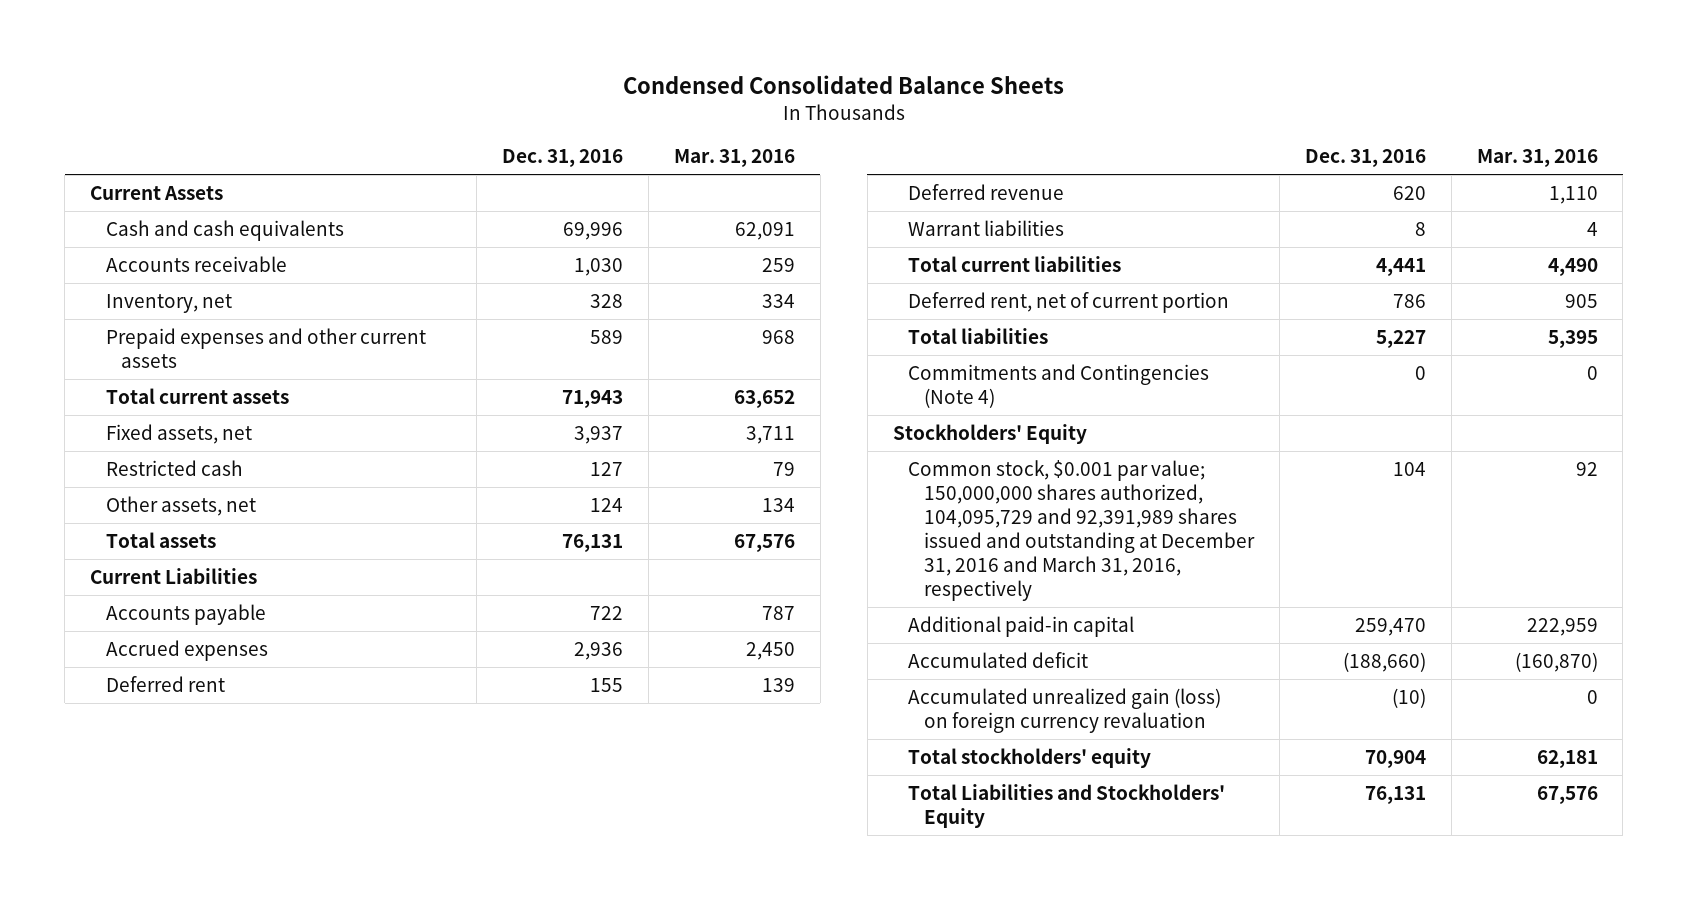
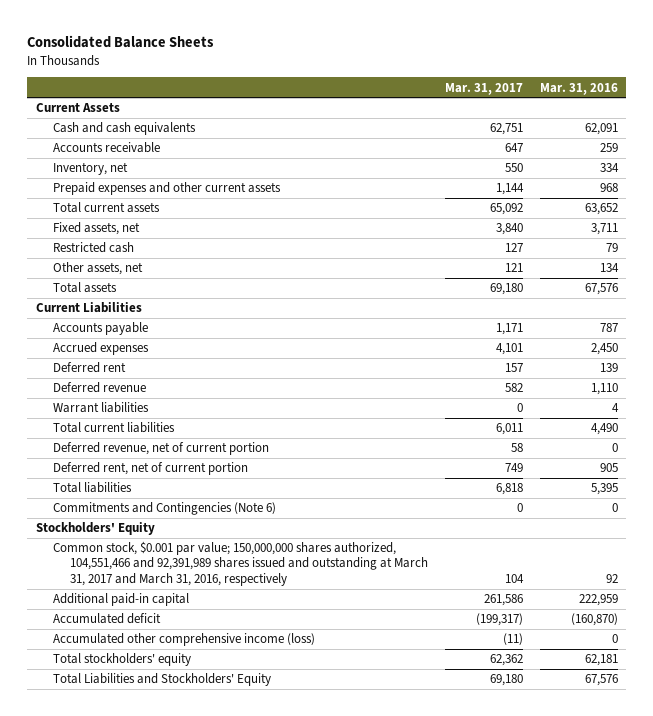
[622,75,1064,95] Condensed Consolidated Balance Sheets -> [27,35,215,49] Consolidated Balance Sheets
[501,149,623,168] Dec. 31, 2016 -> none
none -> [444,82,523,95] Mar. 31, 2017
none -> [52,442,269,456] Deferred revenue, net of current portion
[908,363,1210,408] Commitments and Contingencies (Note 4) -> [52,502,276,516] Commitments and Contingencies (Note 6)
[908,459,1255,601] Common stock, $0.001 par value; 150,000,000 shares authorized, 104,095,729 and 92,391,989 shares issued and outstanding at December 31, 2016 and March 31, 2016, respectively -> [52,541,428,586] Common stock, $0.001 par value; 150,000,000 shares authorized, 104,551,466 and 92,391,989 shares issued and outstanding at March 31, 2017 and March 31, 2016, respectively
[908,687,1222,733] Accumulated unrealized gain (loss) on foreign currency revaluation -> none
none -> [52,633,315,647] Accumulated other comprehensive income (loss)

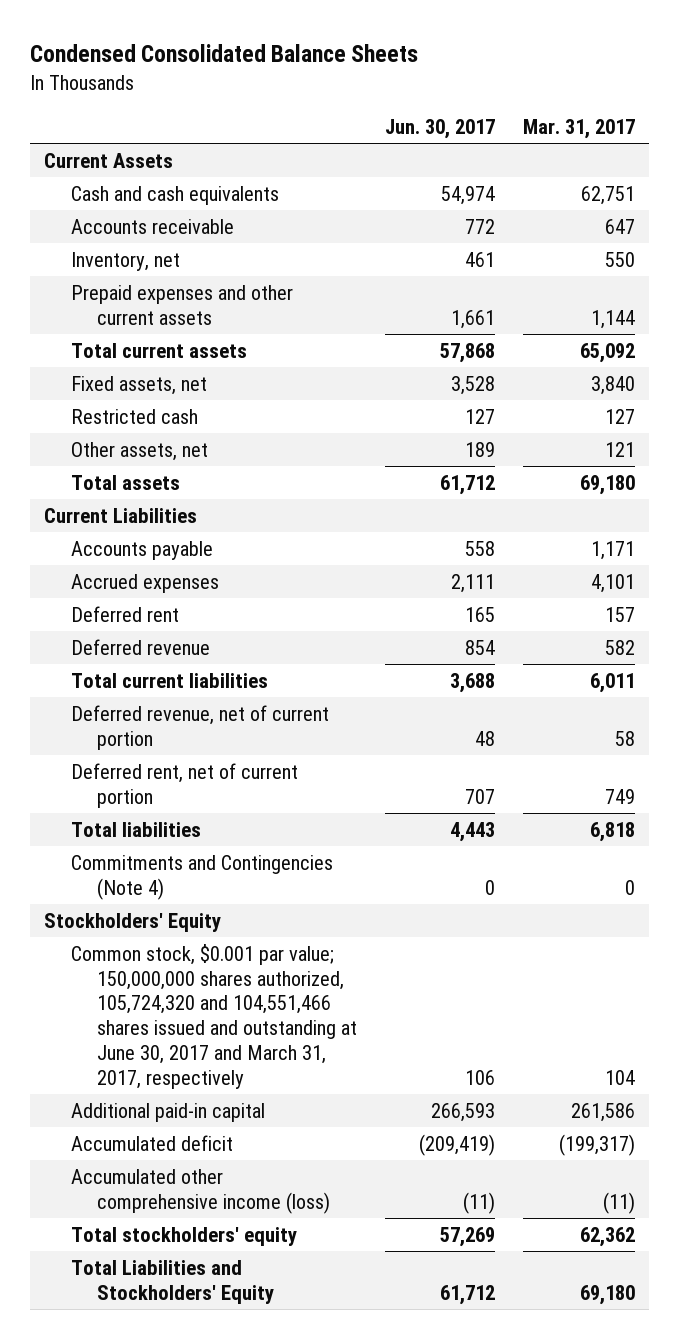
[27,35,215,49] Consolidated Balance Sheets -> [30,44,419,63] Condensed Consolidated Balance Sheets
[539,82,618,95] Mar. 31, 2016 -> none
none -> [385,119,496,140] Jun. 30, 2017
[52,402,149,414] Warrant liabilities -> none
[52,502,276,516] Commitments and Contingencies (Note 6) -> [70,854,333,900] Commitments and Contingencies (Note 4)
[52,541,428,586] Common stock, $0.001 par value; 150,000,000 shares authorized, 104,551,466 and 92,391,989 shares issued and outstanding at March 31, 2017 and March 31, 2016, respectively -> [70,943,358,1090] Common stock, $0.001 par value; 150,000,000 shares authorized, 105,724,320 and 104,551,466 shares issued and outstanding at June 30, 2017 and March 31, 2017, respectively

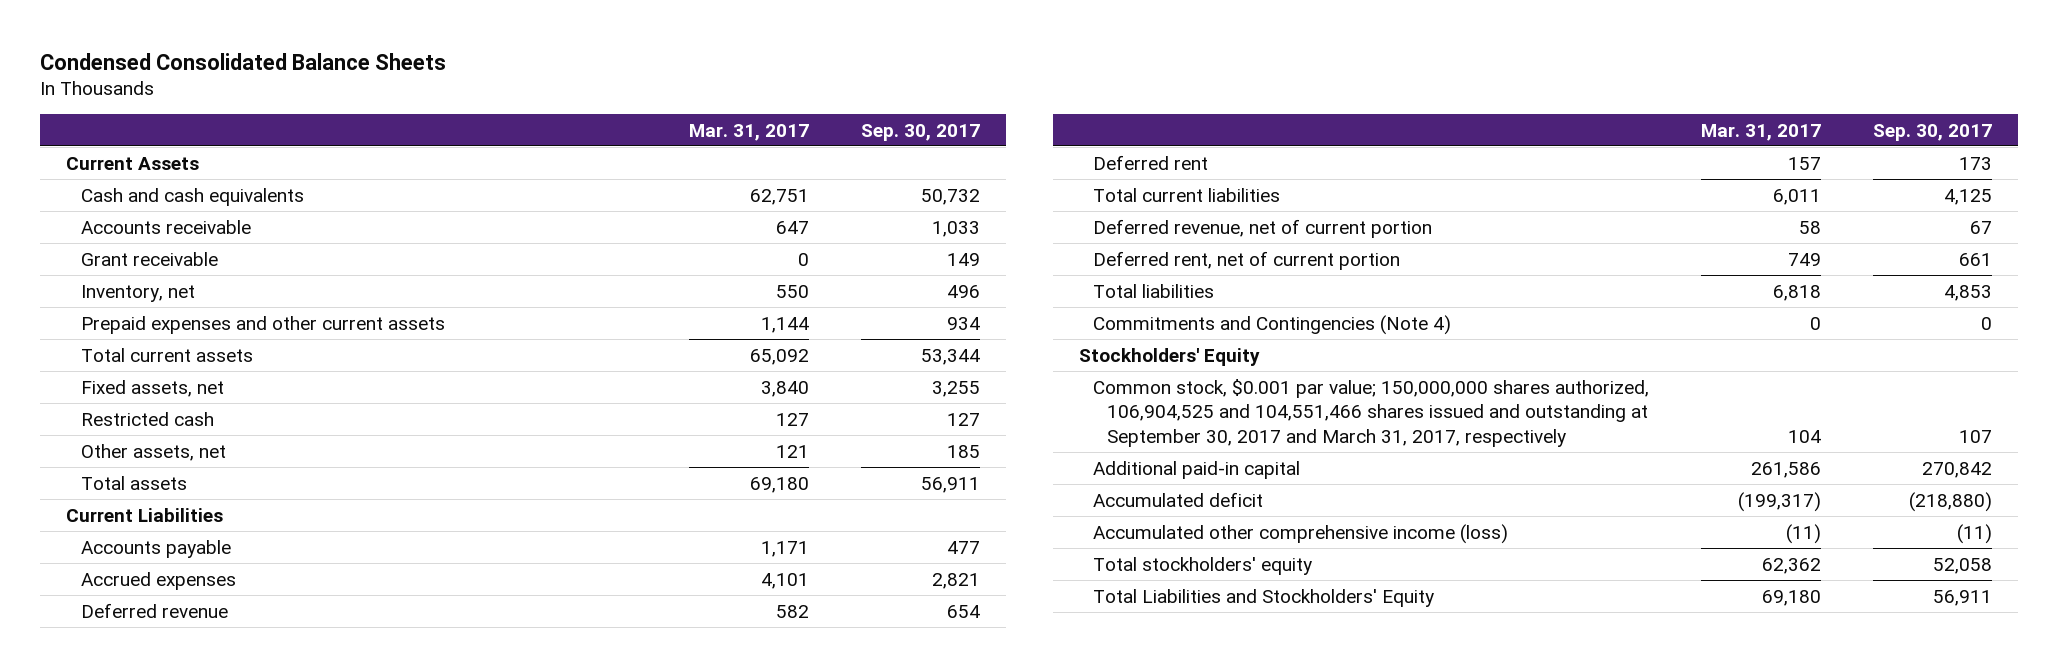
[385,119,496,140] Jun. 30, 2017 -> none
none -> [860,123,980,141] Sep. 30, 2017
none -> [80,251,218,266] Grant receivable
[70,605,179,622] Deferred rent -> [1093,154,1209,170] Deferred rent
[70,943,358,1090] Common stock, $0.001 par value; 150,000,000 shares authorized, 105,724,320 and 104,551,466 shares issued and outstanding at June 30, 2017 and March 31, 2017, respectively -> [1093,378,1650,447] Common stock, $0.001 par value; 150,000,000 shares authorized, 106,904,525 and 104,551,466 shares issued and outstanding at September 30, 2017 and March 31, 2017, respectively

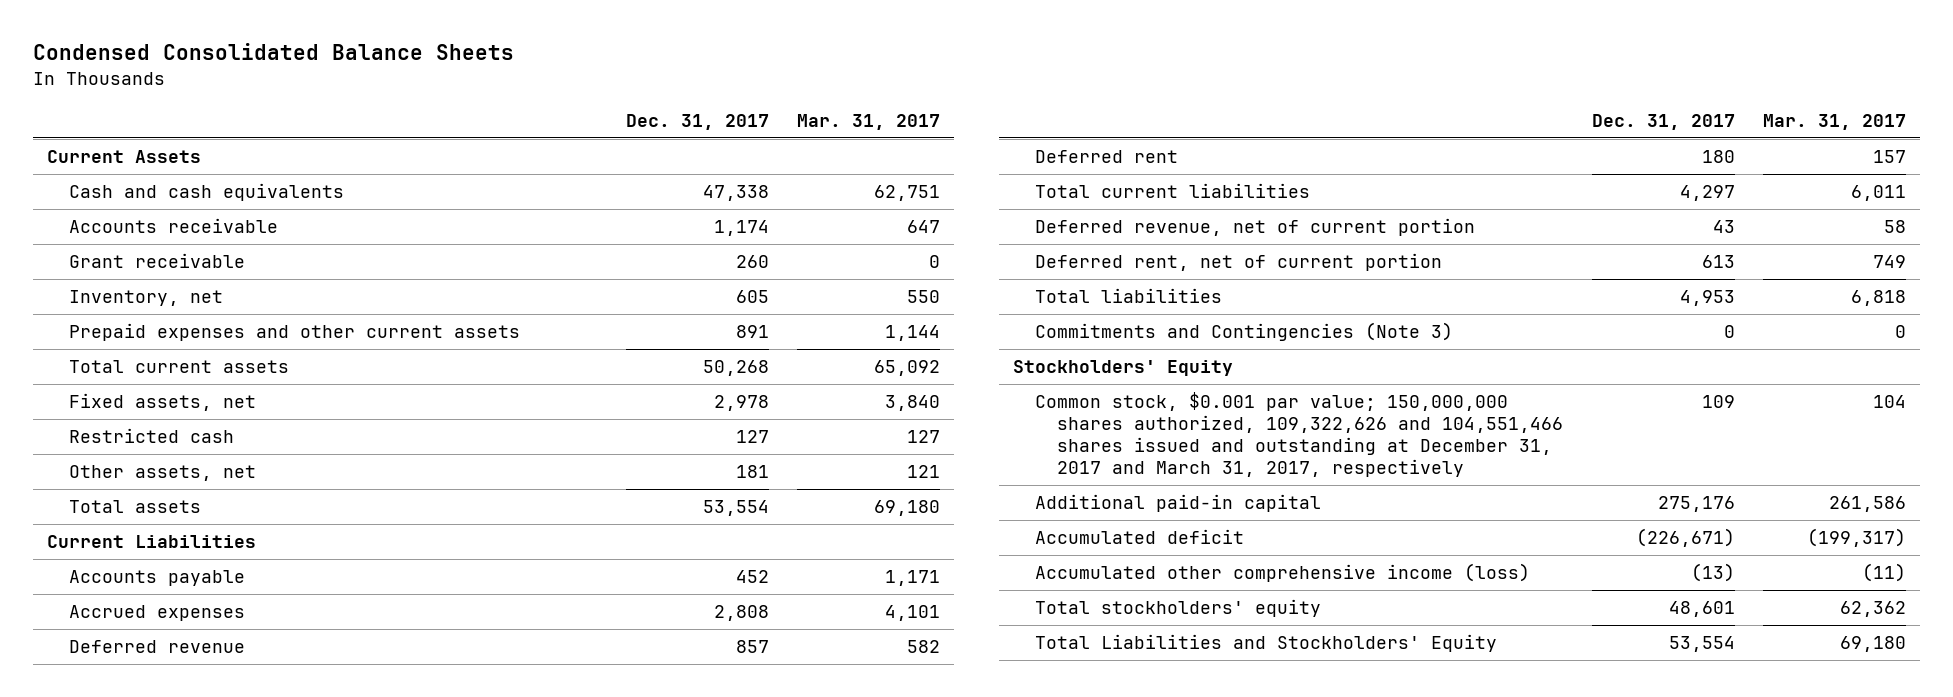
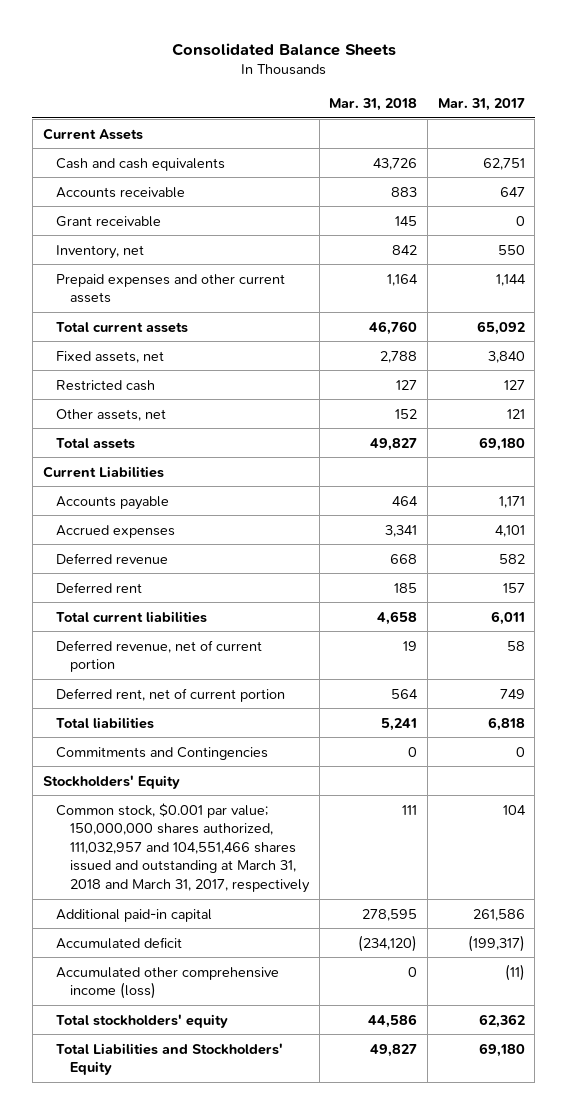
[32,43,514,61] Condensed Consolidated Balance Sheets -> [171,42,396,56] Consolidated Balance Sheets
[625,113,769,130] Dec. 31, 2017 -> none
none -> [329,97,418,111] Mar. 31, 2018
[1035,322,1454,342] Commitments and Contingencies (Note 3) -> [56,746,269,760] Commitments and Contingencies
[1035,392,1564,478] Common stock, $0.001 par value; 150,000,000 shares authorized, 109,322,626 and 104,551,466 shares issued and outstanding at December 31, 2017 and March 31, 2017, respectively -> [56,802,311,893] Common stock, $0.001 par value; 150,000,000 shares authorized, 111,032,957 and 104,551,466 shares issued and outstanding at March 31, 2018 and March 31, 2017, respectively

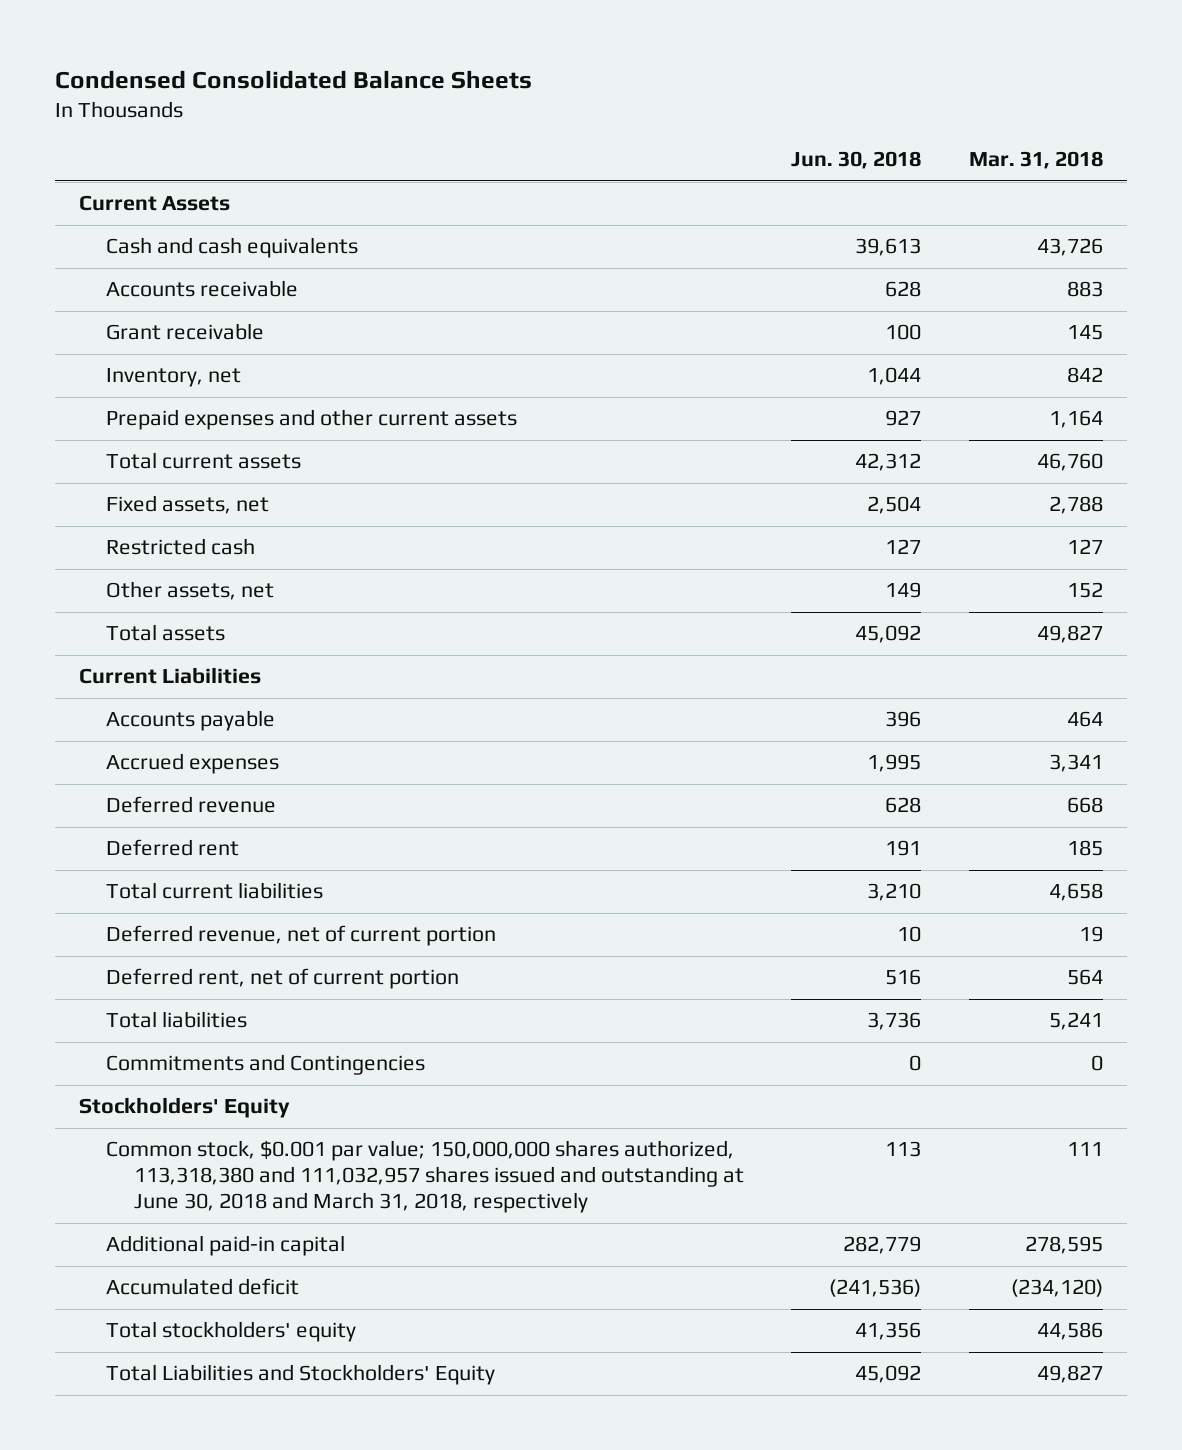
[171,42,396,56] Consolidated Balance Sheets -> [54,70,532,90] Condensed Consolidated Balance Sheets
[437,97,525,111] Mar. 31, 2017 -> none
none -> [791,151,922,170] Jun. 30, 2018
[56,802,311,893] Common stock, $0.001 par value; 150,000,000 shares authorized, 111,032,957 and 104,551,466 shares issued and outstanding at March 31, 2018 and March 31, 2017, respectively -> [106,1140,744,1214] Common stock, $0.001 par value; 150,000,000 shares authorized, 113,318,380 and 111,032,957 shares issued and outstanding at June 30, 2018 and March 31, 2018, respectively
[56,966,280,1000] Accumulated other comprehensive income (loss) -> none

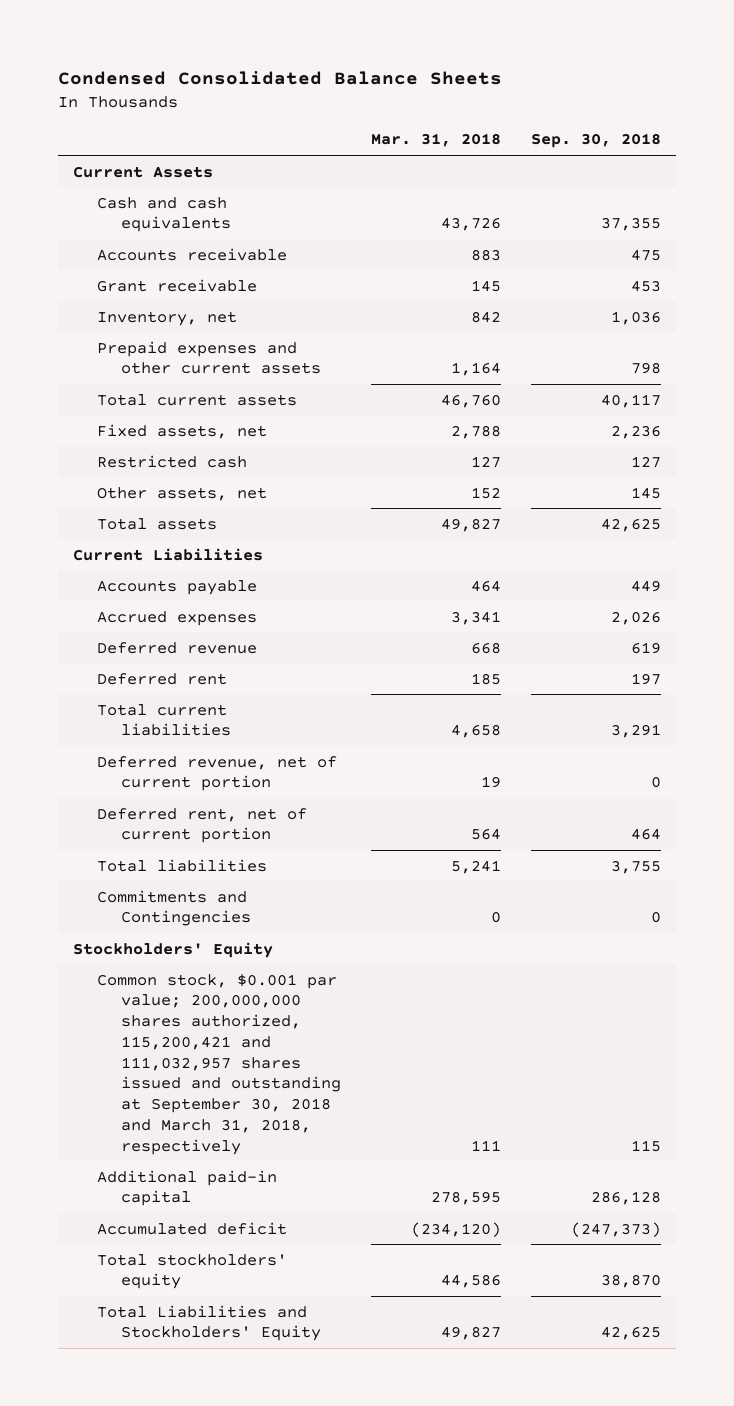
[791,151,922,170] Jun. 30, 2018 -> none
none -> [530,133,661,149] Sep. 30, 2018
[106,1140,744,1214] Common stock, $0.001 par value; 150,000,000 shares authorized, 113,318,380 and 111,032,957 shares issued and outstanding at June 30, 2018 and March 31, 2018, respectively -> [97,973,342,1155] Common stock, $0.001 par value; 200,000,000 shares authorized, 115,200,421 and 111,032,957 shares issued and outstanding at September 30, 2018 and March 31, 2018, respectively

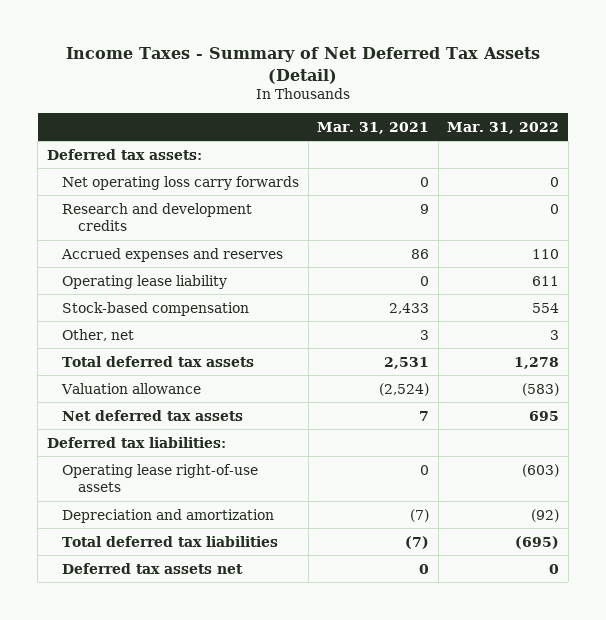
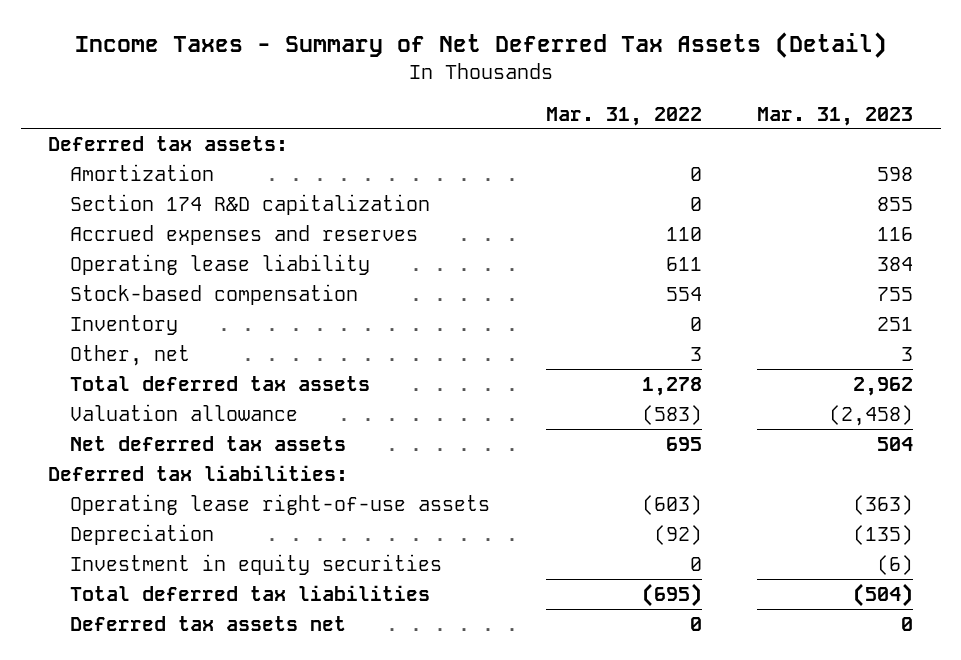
[317,121,430,134] Mar. 31, 2021 -> none
none -> [757,106,914,126] Mar. 31, 2023
[62,175,300,190] Net operating loss carry forwards -> none
[62,202,253,232] Research and development credits -> none
none -> [70,163,215,181] Amortization
none -> [70,193,431,215] Section 174 R&D capitalization
none -> [70,314,179,335] Inventory
[62,508,275,523] Depreciation and amortization -> [70,523,215,545] Depreciation
none -> [70,553,443,575] Investment in equity securities

